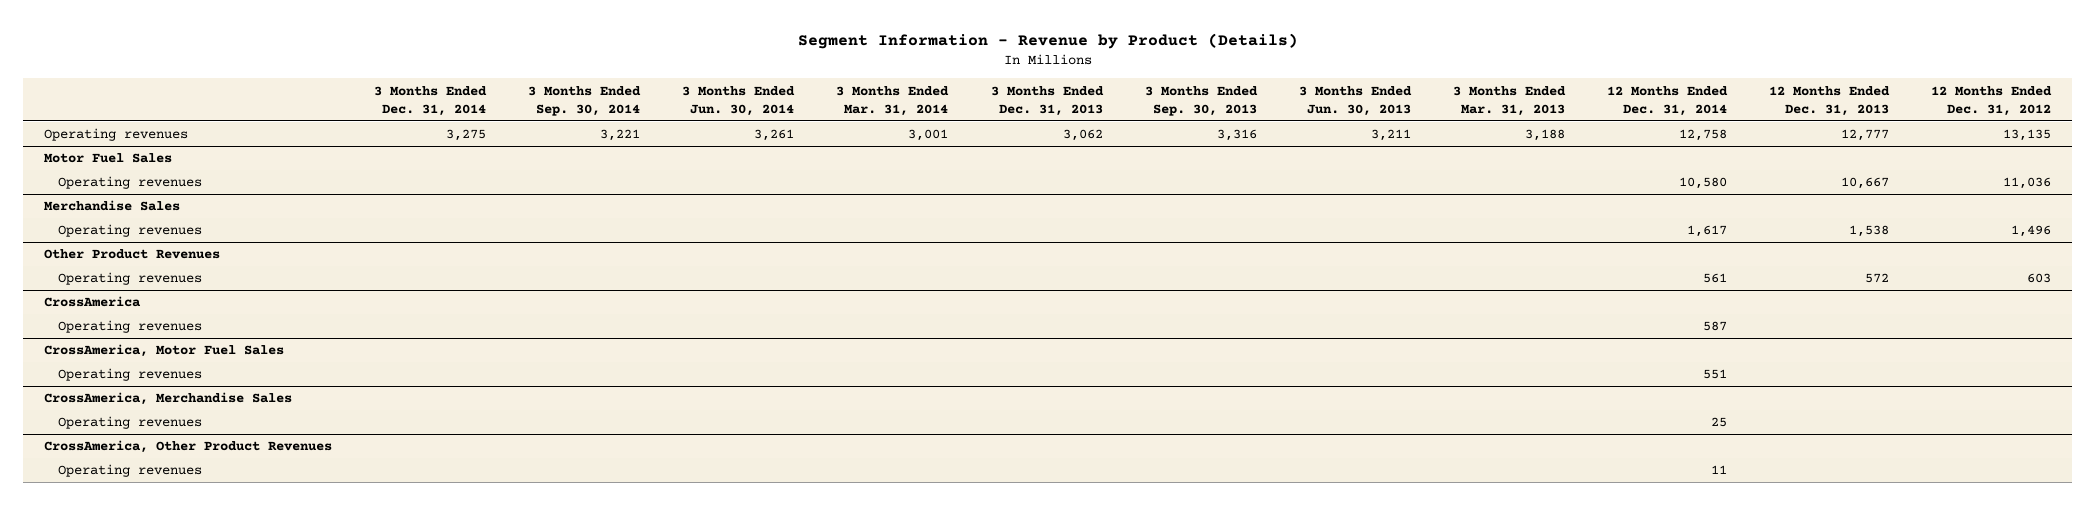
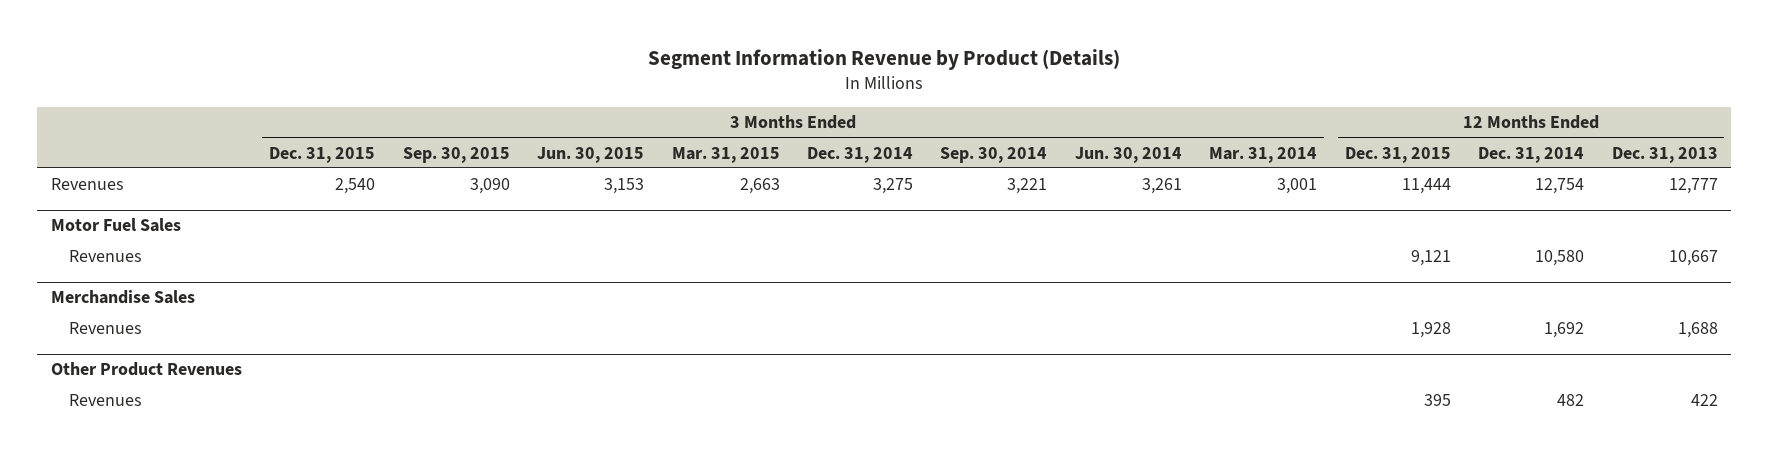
[797,33,1298,50] Segment Information - Revenue by Product (Details) -> [648,49,1121,71] Segment Information Revenue by Product (Details)
[990,85,1104,116] 3 Months Ended Dec. 31, 2013 -> none
[1144,85,1258,116] 3 Months Ended Sep. 30, 2013 -> none
[1298,85,1412,116] 3 Months Ended Jun. 30, 2013 -> none
[1452,85,1566,116] 3 Months Ended Mar. 31, 2013 -> none
[1931,85,2053,116] 12 Months Ended Dec. 31, 2012 -> none
none -> [269,146,376,163] Dec. 31, 2015
none -> [402,146,510,163] Sep. 30, 2015
none -> [537,146,645,163] Jun. 30, 2015
none -> [671,146,780,163] Mar. 31, 2015
none -> [1344,146,1451,163] Dec. 31, 2015
[44,128,189,142] Operating revenues -> [50,177,124,190] Revenues
[1678,129,1727,142] 12,758 -> [1535,177,1585,194] 12,754
[58,176,203,190] Operating revenues -> [69,249,143,262] Revenues
[58,224,203,238] Operating revenues -> [69,321,143,334] Revenues
[1686,225,1727,238] 1,617 -> [1544,321,1585,338] 1,692
[1848,225,1889,238] 1,538 -> [1677,321,1718,338] 1,688
[44,296,142,308] CrossAmerica -> none
[58,320,203,334] Operating revenues -> none
[44,344,285,358] CrossAmerica, Motor Fuel Sales -> none
[58,368,203,382] Operating revenues -> none
[44,392,293,406] CrossAmerica, Merchandise Sales -> none
[58,416,203,430] Operating revenues -> none
[44,440,333,454] CrossAmerica, Other Product Revenues -> none
[58,464,203,478] Operating revenues -> none
[58,272,203,286] Operating revenues -> [69,393,143,406] Revenues
[1702,273,1727,284] 561 -> [1557,393,1585,406] 482
[1864,273,1889,284] 572 -> [1690,393,1718,406] 422

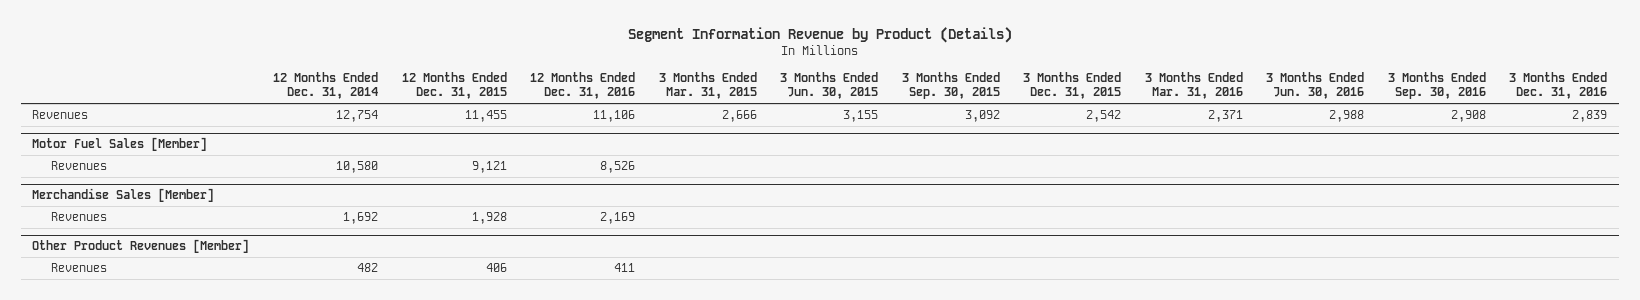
[806,146,913,163] Dec. 31, 2014 -> none
[940,146,1048,163] Sep. 30, 2014 -> none
[1074,146,1182,163] Jun. 30, 2014 -> none
[1209,146,1318,163] Mar. 31, 2014 -> none
[1611,146,1718,163] Dec. 31, 2013 -> none
none -> [530,71,636,100] 12 Months Ended Dec. 31, 2016
none -> [1144,71,1243,100] 3 Months Ended Mar. 31, 2016
none -> [1266,71,1365,100] 3 Months Ended Jun. 30, 2016
none -> [1387,71,1486,100] 3 Months Ended Sep. 30, 2016
none -> [1509,71,1608,100] 3 Months Ended Dec. 31, 2016
[335,177,376,194] 2,540 -> [1086,110,1122,123] 2,542
[469,177,510,194] 3,090 -> [964,110,1000,123] 3,092
[604,177,645,194] 3,153 -> [843,110,879,123] 3,155
[739,177,780,194] 2,663 -> [721,110,757,123] 2,666
[1401,177,1451,194] 11,444 -> [464,110,507,123] 11,455
[50,218,181,233] Motor Fuel Sales -> [32,137,208,152] Motor Fuel Sales [Member]
[50,290,195,305] Merchandise Sales -> [32,188,215,203] Merchandise Sales [Member]
[50,362,242,377] Other Product Revenues -> [32,239,250,254] Other Product Revenues [Member]
[1423,393,1451,406] 395 -> [485,263,507,273] 406

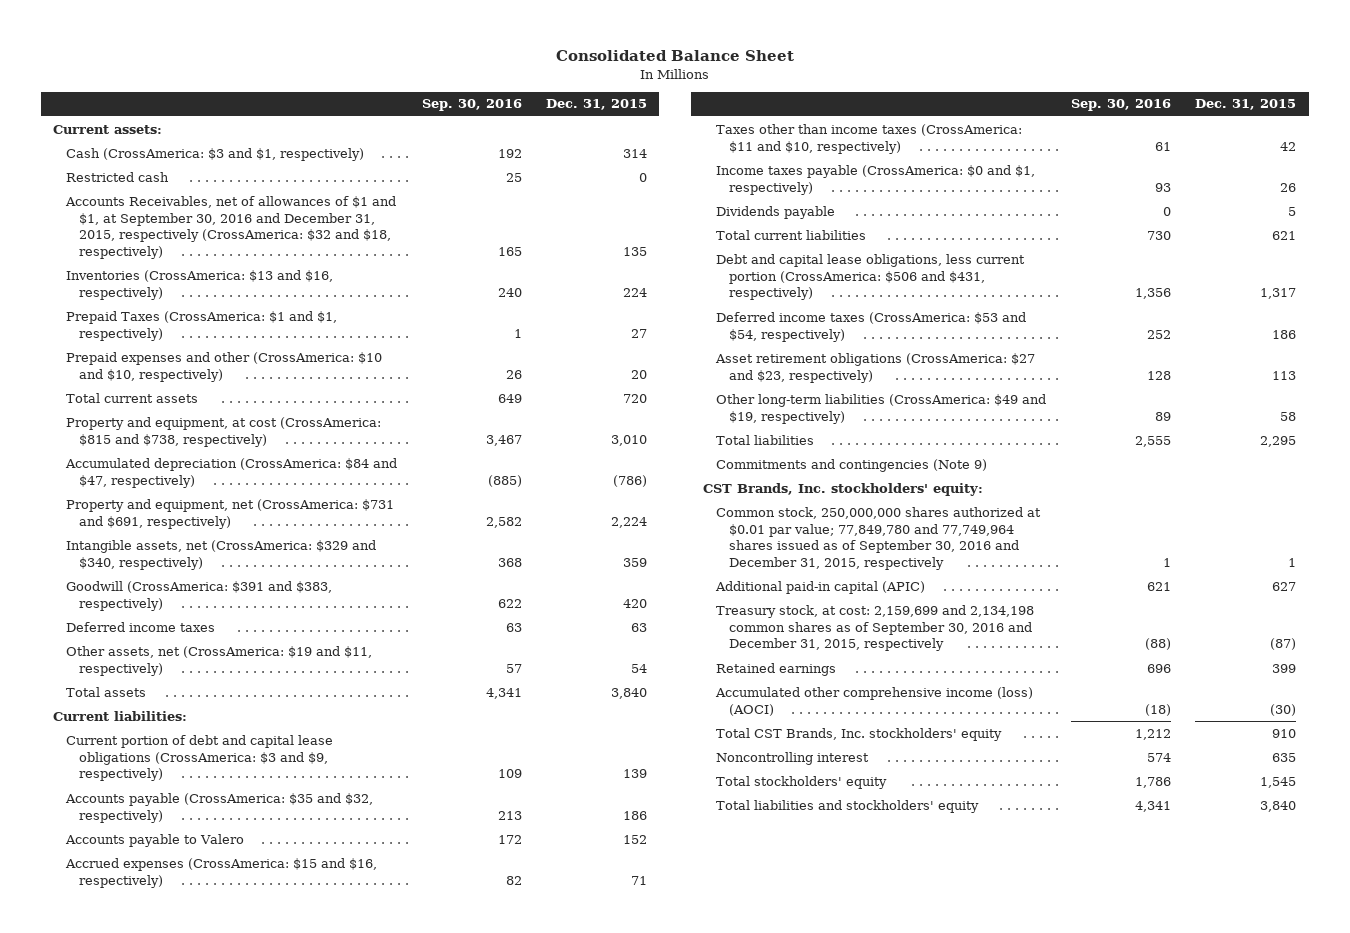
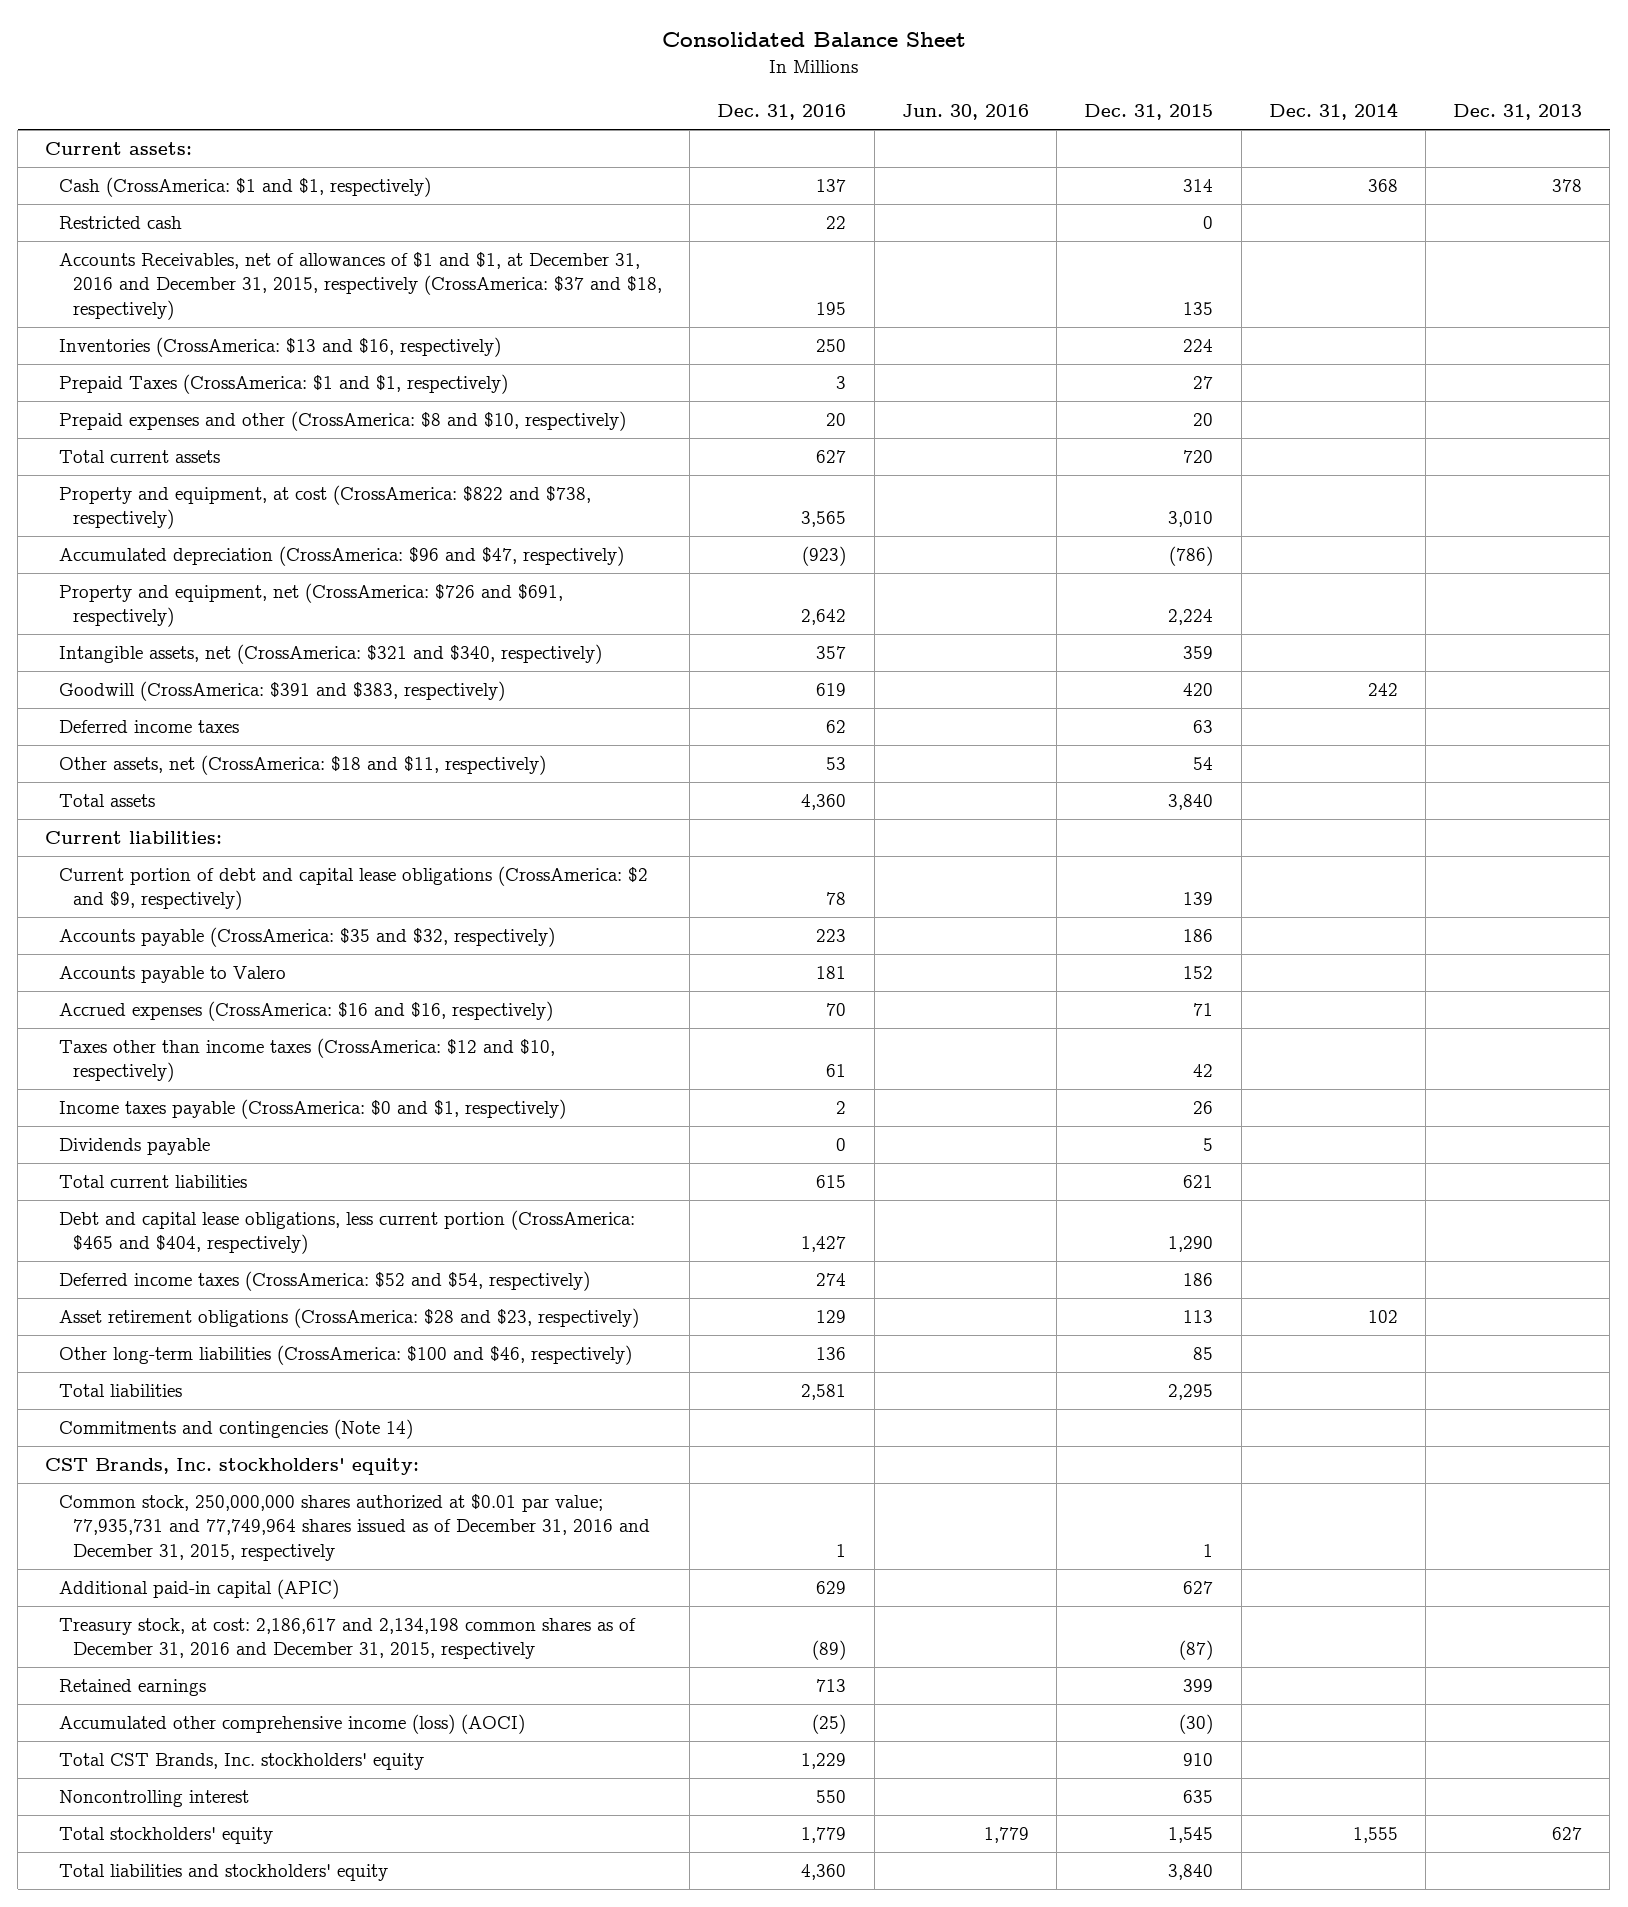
[421,99,522,112] Sep. 30, 2016 -> none
none -> [717,103,847,120] Dec. 31, 2016
none -> [901,103,1029,120] Jun. 30, 2016
none -> [1268,101,1398,120] Dec. 31, 2014
none -> [1453,103,1583,120] Dec. 31, 2013
[66,147,365,161] Cash (CrossAmerica: $3 and $1, respectively) -> [59,177,432,198] Cash (CrossAmerica: $1 and $1, respectively)
[65,195,397,259] Accounts Receivables, net of allowances of $1 and $1, at September 30, 2016 and December 31, 2015, respectively (CrossAmerica: $32 and $18, respectively) -> [59,252,662,320] Accounts Receivables, net of allowances of $1 and $1, at December 31, 2016 and December 31, 2015, respectively (CrossAmerica: $37 and $18, respectively)
[66,351,383,382] Prepaid expenses and other (CrossAmerica: $10 and $10, respectively) -> [59,411,627,432] Prepaid expenses and other (CrossAmerica: $8 and $10, respectively)
[66,416,382,447] Property and equipment, at cost (CrossAmerica: $815 and $738, respectively) -> [59,485,592,530] Property and equipment, at cost (CrossAmerica: $822 and $738, respectively)
[65,457,398,488] Accumulated depreciation (CrossAmerica: $84 and $47, respectively) -> [59,546,625,567] Accumulated depreciation (CrossAmerica: $96 and $47, respectively)
[66,498,395,529] Property and equipment, net (CrossAmerica: $731 and $691, respectively) -> [59,583,564,628] Property and equipment, net (CrossAmerica: $726 and $691, respectively)
[66,539,377,570] Intangible assets, net (CrossAmerica: $329 and $340, respectively) -> [59,644,603,665] Intangible assets, net (CrossAmerica: $321 and $340, respectively)
[66,645,373,676] Other assets, net (CrossAmerica: $19 and $11, respectively) -> [59,755,547,776] Other assets, net (CrossAmerica: $18 and $11, respectively)
[66,734,334,782] Current portion of debt and capital lease obligations (CrossAmerica: $3 and $9, respectively) -> [59,866,649,911] Current portion of debt and capital lease obligations (CrossAmerica: $2 and $9, respectively)
[65,857,378,888] Accrued expenses (CrossAmerica: $15 and $16, respectively) -> [59,1001,554,1022] Accrued expenses (CrossAmerica: $16 and $16, respectively)
[716,123,1023,154] Taxes other than income taxes (CrossAmerica: $11 and $10, respectively) -> [59,1038,556,1083] Taxes other than income taxes (CrossAmerica: $12 and $10, respectively)
[716,253,1026,301] Debt and capital lease obligations, less current portion (CrossAmerica: $506 and $431, respectively) -> [59,1210,636,1255] Debt and capital lease obligations, less current portion (CrossAmerica: $465 and $404, respectively)
[1260,288,1297,300] 1,317 -> [1168,1236,1214,1253] 1,290
[716,311,1027,342] Deferred income taxes (CrossAmerica: $53 and $54, respectively) -> [59,1271,591,1292] Deferred income taxes (CrossAmerica: $52 and $54, respectively)
[715,352,1036,383] Asset retirement obligations (CrossAmerica: $27 and $23, respectively) -> [59,1308,640,1329] Asset retirement obligations (CrossAmerica: $28 and $23, respectively)
[716,393,1047,424] Other long-term liabilities (CrossAmerica: $49 and $19, respectively) -> [59,1345,633,1366] Other long-term liabilities (CrossAmerica: $100 and $46, respectively)
[1280,411,1297,421] 58 -> [1193,1347,1214,1361] 85
[716,458,988,472] Commitments and contingencies (Note 9) -> [59,1419,414,1440] Commitments and contingencies (Note 14)
[716,506,1042,570] Common stock, 250,000,000 shares authorized at $0.01 par value; 77,849,780 and 77,749,964 shares issued as of September 30, 2016 and December 31, 2015, respectively -> [59,1494,650,1561] Common stock, 250,000,000 shares authorized at $0.01 par value; 77,935,731 and 77,749,964 shares issued as of December 31, 2016 and December 31, 2015, respectively
[716,604,1035,652] Treasury stock, at cost: 2,159,699 and 2,134,198 common shares as of September 30, 2016 and December 31, 2015, respectively -> [59,1618,637,1660] Treasury stock, at cost: 2,186,617 and 2,134,198 common shares as of December 31, 2016 and December 31, 2015, respectively

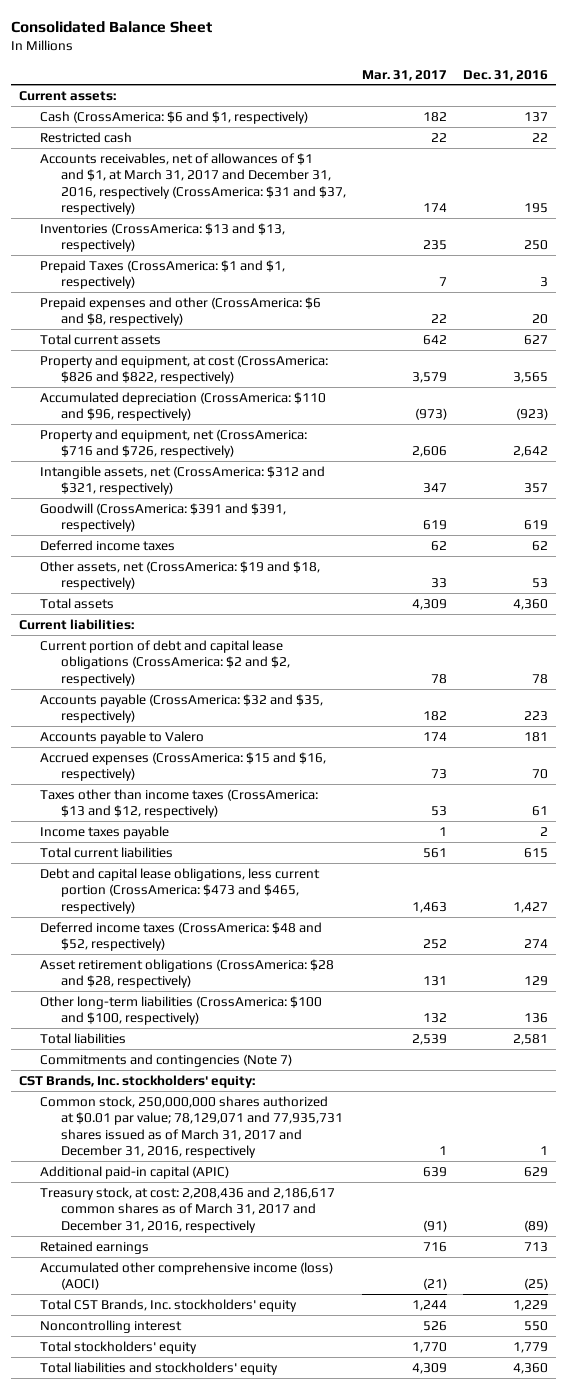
[901,103,1029,120] Jun. 30, 2016 -> none
[1084,103,1214,120] Dec. 31, 2015 -> none
[1268,101,1398,120] Dec. 31, 2014 -> none
[1453,103,1583,120] Dec. 31, 2013 -> none
none -> [362,69,448,81] Mar. 31, 2017
[59,177,432,198] Cash (CrossAmerica: $1 and $1, respectively) -> [40,110,309,124] Cash (CrossAmerica: $6 and $1, respectively)
[59,252,662,320] Accounts Receivables, net of allowances of $1 and $1, at December 31, 2016 and December 31, 2015, respectively (CrossAmerica: $37 and $18, respectively) -> [40,152,347,216] Accounts receivables, net of allowances of $1 and $1, at March 31, 2017 and December 31, 2016, respectively (CrossAmerica: $31 and $37, respectively)
[59,337,502,358] Inventories (CrossAmerica: $13 and $16, respectively) -> [40,222,286,253] Inventories (CrossAmerica: $13 and $13, respectively)
[59,411,627,432] Prepaid expenses and other (CrossAmerica: $8 and $10, respectively) -> [40,296,322,327] Prepaid expenses and other (CrossAmerica: $6 and $8, respectively)
[59,485,592,530] Property and equipment, at cost (CrossAmerica: $822 and $738, respectively) -> [40,354,329,385] Property and equipment, at cost (CrossAmerica: $826 and $822, respectively)
[59,546,625,567] Accumulated depreciation (CrossAmerica: $96 and $47, respectively) -> [40,391,327,422] Accumulated depreciation (CrossAmerica: $110 and $96, respectively)
[59,583,564,628] Property and equipment, net (CrossAmerica: $726 and $691, respectively) -> [40,428,308,459] Property and equipment, net (CrossAmerica: $716 and $726, respectively)
[59,644,603,665] Intangible assets, net (CrossAmerica: $321 and $340, respectively) -> [40,465,326,496] Intangible assets, net (CrossAmerica: $312 and $321, respectively)
[59,681,506,702] Goodwill (CrossAmerica: $391 and $383, respectively) -> [40,502,287,533] Goodwill (CrossAmerica: $391 and $391, respectively)
[59,755,547,776] Other assets, net (CrossAmerica: $18 and $11, respectively) -> [40,560,321,591] Other assets, net (CrossAmerica: $19 and $18, respectively)
[59,866,649,911] Current portion of debt and capital lease obligations (CrossAmerica: $2 and $9, respectively) -> [40,639,291,686] Current portion of debt and capital lease obligations (CrossAmerica: $2 and $2, respectively)
[59,927,556,948] Accounts payable (CrossAmerica: $35 and $32, respectively) -> [40,693,324,724] Accounts payable (CrossAmerica: $32 and $35, respectively)
[59,1138,211,1156] Dividends payable -> none
[59,1001,554,1022] Accrued expenses (CrossAmerica: $16 and $16, respectively) -> [40,751,327,782] Accrued expenses (CrossAmerica: $15 and $16, respectively)
[59,1038,556,1083] Taxes other than income taxes (CrossAmerica: $12 and $10, respectively) -> [40,788,319,819] Taxes other than income taxes (CrossAmerica: $13 and $12, respectively)
[59,1099,567,1120] Income taxes payable (CrossAmerica: $0 and $1, respectively) -> [40,825,170,839] Income taxes payable
[59,1210,636,1255] Debt and capital lease obligations, less current portion (CrossAmerica: $465 and $404, respectively) -> [40,867,321,914] Debt and capital lease obligations, less current portion (CrossAmerica: $473 and $465, respectively)
[59,1271,591,1292] Deferred income taxes (CrossAmerica: $52 and $54, respectively) -> [40,921,323,952] Deferred income taxes (CrossAmerica: $48 and $52, respectively)
[59,1308,640,1329] Asset retirement obligations (CrossAmerica: $28 and $23, respectively) -> [40,958,335,989] Asset retirement obligations (CrossAmerica: $28 and $28, respectively)
[59,1345,633,1366] Other long-term liabilities (CrossAmerica: $100 and $46, respectively) -> [40,995,323,1026] Other long-term liabilities (CrossAmerica: $100 and $100, respectively)
[59,1419,414,1440] Commitments and contingencies (Note 14) -> [40,1053,293,1067] Commitments and contingencies (Note 7)
[59,1494,650,1561] Common stock, 250,000,000 shares authorized at $0.01 par value; 77,935,731 and 77,749,964 shares issued as of December 31, 2016 and December 31, 2015, respectively -> [40,1095,344,1159] Common stock, 250,000,000 shares authorized at $0.01 par value; 78,129,071 and 77,935,731 shares issued as of March 31, 2017 and December 31, 2016, respectively
[59,1618,637,1660] Treasury stock, at cost: 2,186,617 and 2,134,198 common shares as of December 31, 2016 and December 31, 2015, respectively -> [40,1186,336,1233] Treasury stock, at cost: 2,208,436 and 2,186,617 common shares as of March 31, 2017 and December 31, 2016, respectively

